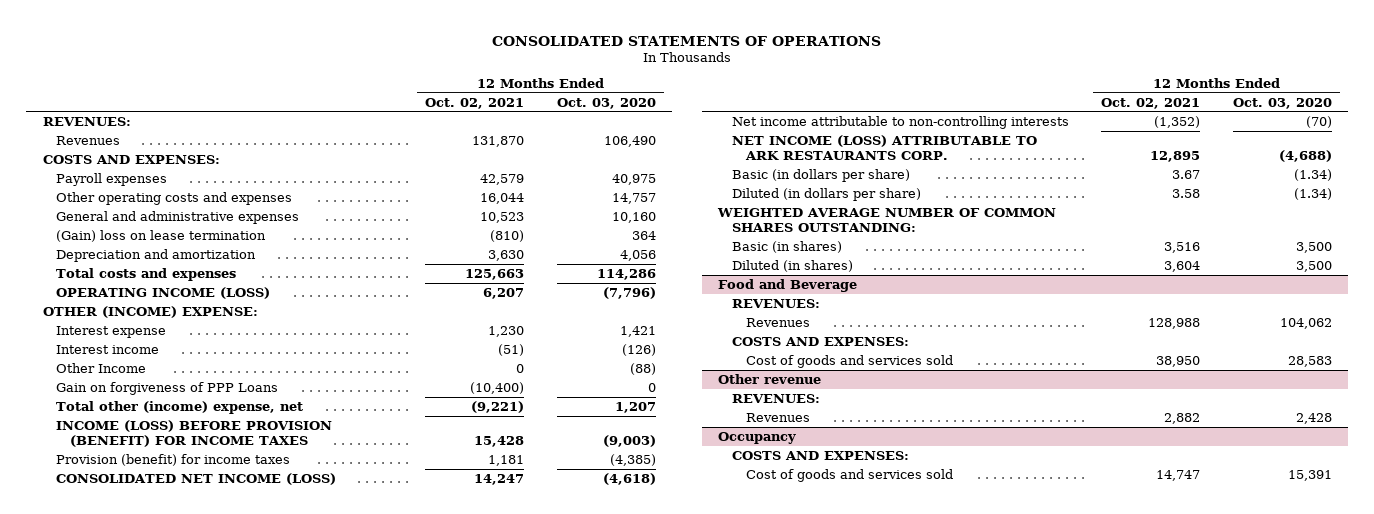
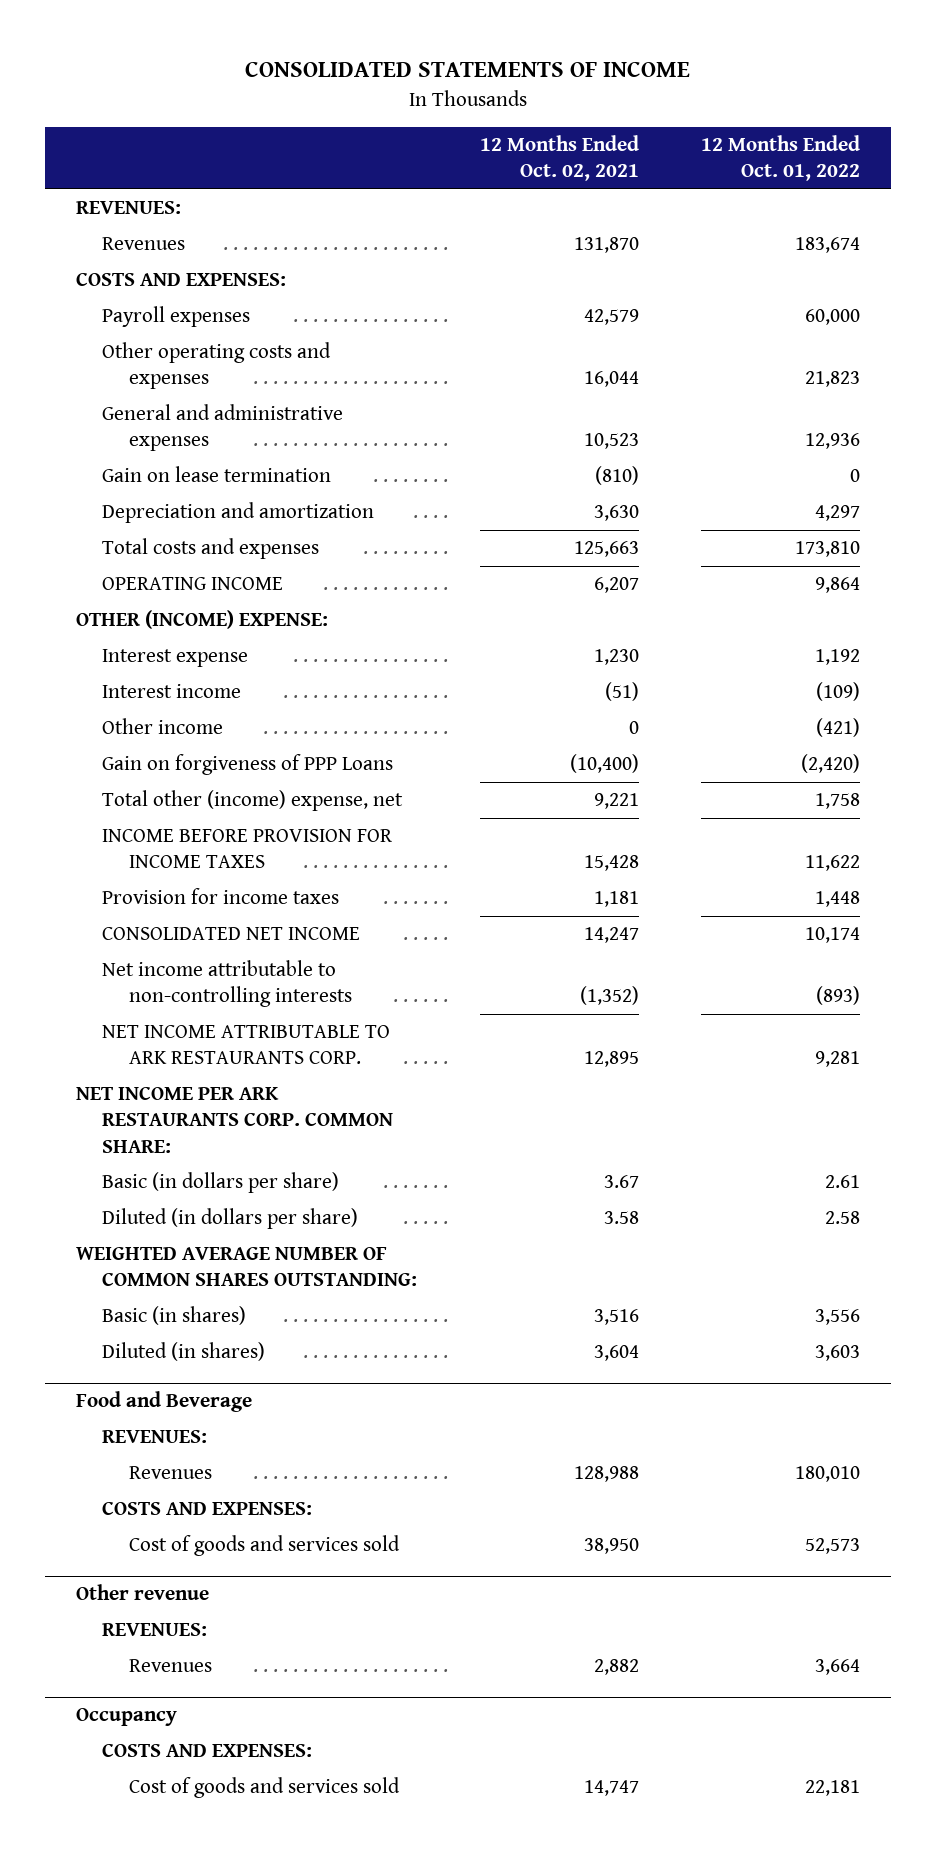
[492,35,882,46] CONSOLIDATED STATEMENTS OF OPERATIONS -> [244,62,690,78] CONSOLIDATED STATEMENTS OF INCOME
[556,97,656,109] Oct. 03, 2020 -> none
none -> [700,135,860,182] 12 Months Ended Oct. 01, 2022
[56,229,267,242] (Gain) loss on lease termination -> [102,466,332,483] Gain on lease termination
[56,286,271,299] OPERATING INCOME (LOSS) -> [102,577,284,591] OPERATING INCOME
[56,362,147,373] Other Income -> [102,718,224,735] Other income
[471,400,525,413] (9,221) -> [593,793,639,810] 9,221
[56,419,333,448] INCOME (LOSS) BEFORE PROVISION (BENEFIT) FOR INCOME TAXES -> [102,829,394,869] INCOME BEFORE PROVISION FOR INCOME TAXES
[56,453,291,466] Provision (benefit) for income taxes -> [102,888,340,905] Provision for income taxes
[56,472,337,485] CONSOLIDATED NET INCOME (LOSS) -> [102,927,361,941] CONSOLIDATED NET INCOME
[732,134,1038,161] NET INCOME (LOSS) ATTRIBUTABLE TO ARK RESTAURANTS CORP. -> [102,1025,391,1065] NET INCOME ATTRIBUTABLE TO ARK RESTAURANTS CORP.
none -> [75,1087,394,1153] NET INCOME PER ARK RESTAURANTS CORP. COMMON SHARE:

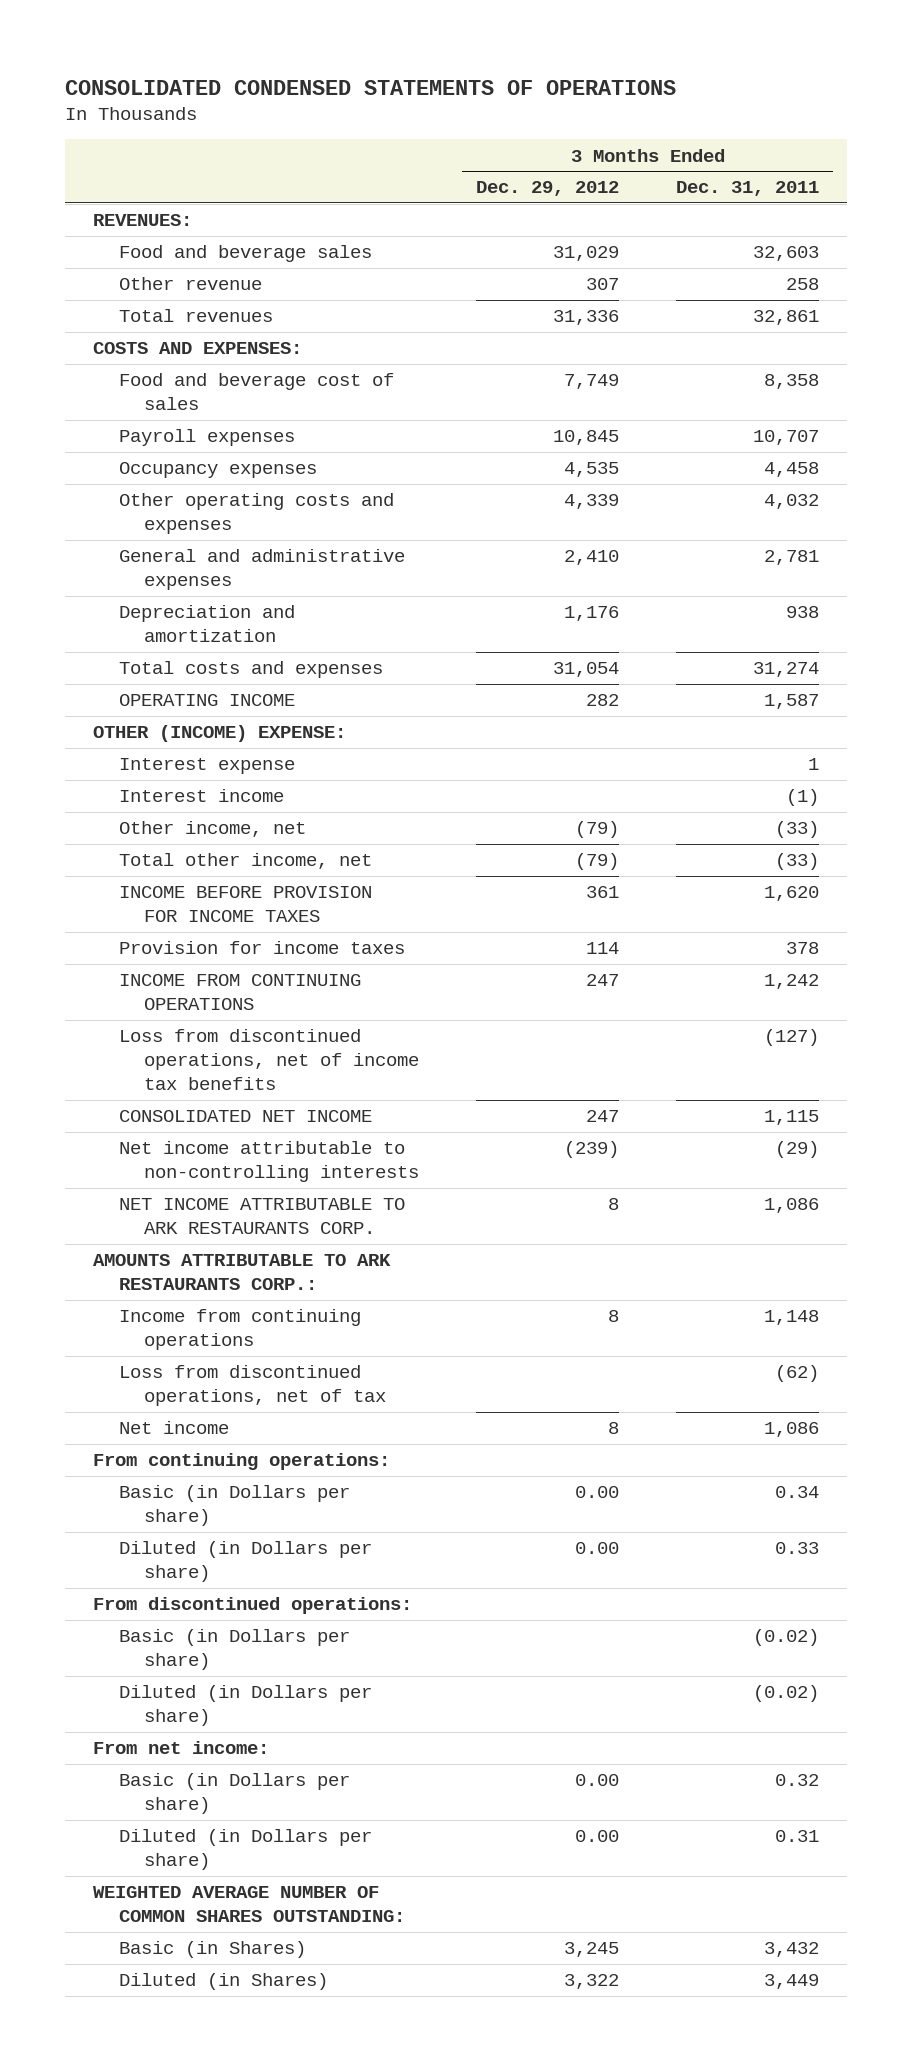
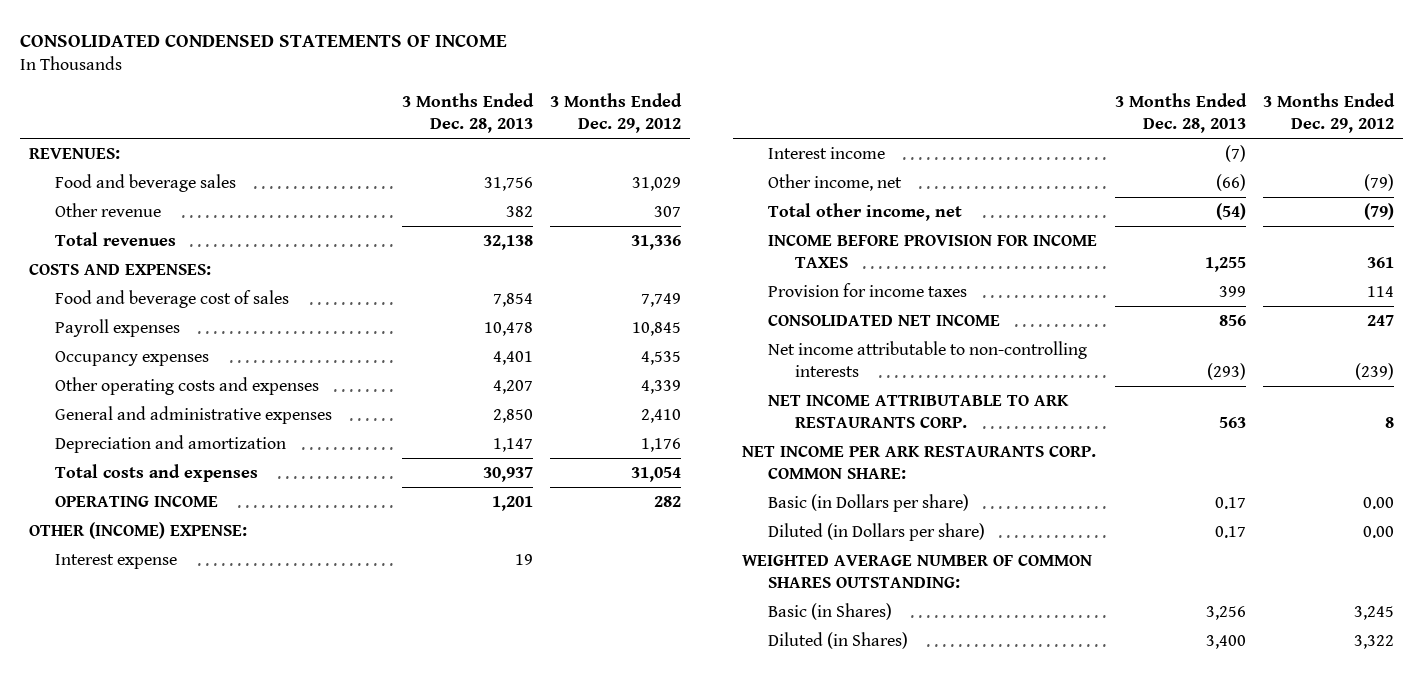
[64,79,676,95] CONSOLIDATED CONDENSED STATEMENTS OF OPERATIONS -> [20,33,508,47] CONSOLIDATED CONDENSED STATEMENTS OF INCOME
[676,181,820,197] Dec. 31, 2011 -> none
none -> [401,93,534,134] 3 Months Ended Dec. 28, 2013
[118,974,361,1011] INCOME FROM CONTINUING OPERATIONS -> none
[118,1029,420,1091] Loss from discontinued operations, net of income tax benefits -> none
[93,1254,392,1291] AMOUNTS ATTRIBUTABLE TO ARK RESTAURANTS CORP.: -> none
[118,1309,361,1351] Income from continuing operations -> none
[118,1365,387,1407] Loss from discontinued operations, net of tax -> none
[118,1421,229,1435] Net income -> none
[93,1453,391,1471] From continuing operations: -> none
[118,1485,350,1527] Basic (in Dollars per share) -> none
[118,1541,372,1583] Diluted (in Dollars per share) -> none
[93,1597,413,1615] From discontinued operations: -> none
[118,1629,350,1671] Basic (in Dollars per share) -> none
[118,1685,372,1727] Diluted (in Dollars per share) -> none
[93,1741,270,1755] From net income: -> none
none -> [741,445,1096,479] NET INCOME PER ARK RESTAURANTS CORP. COMMON SHARE:

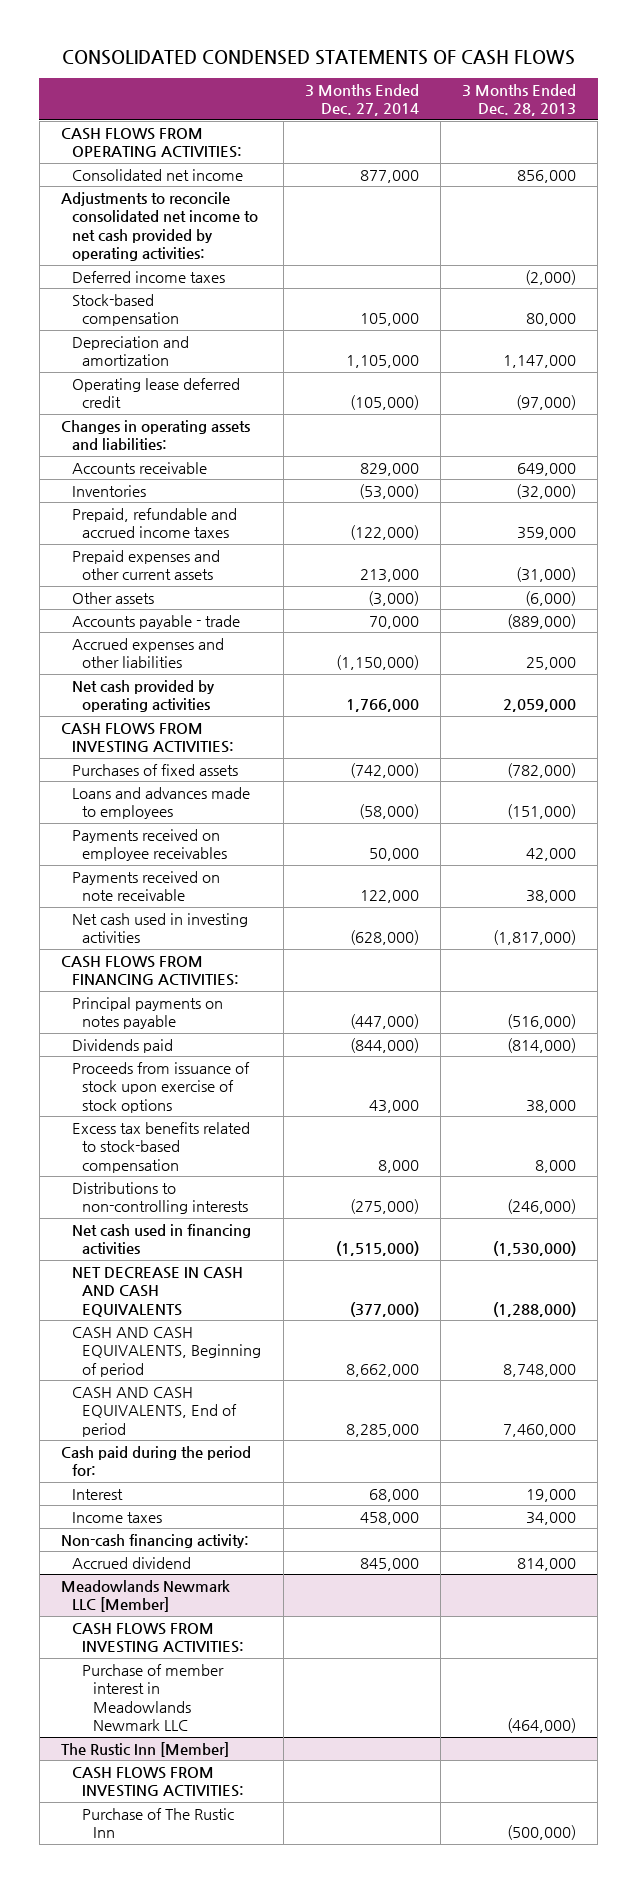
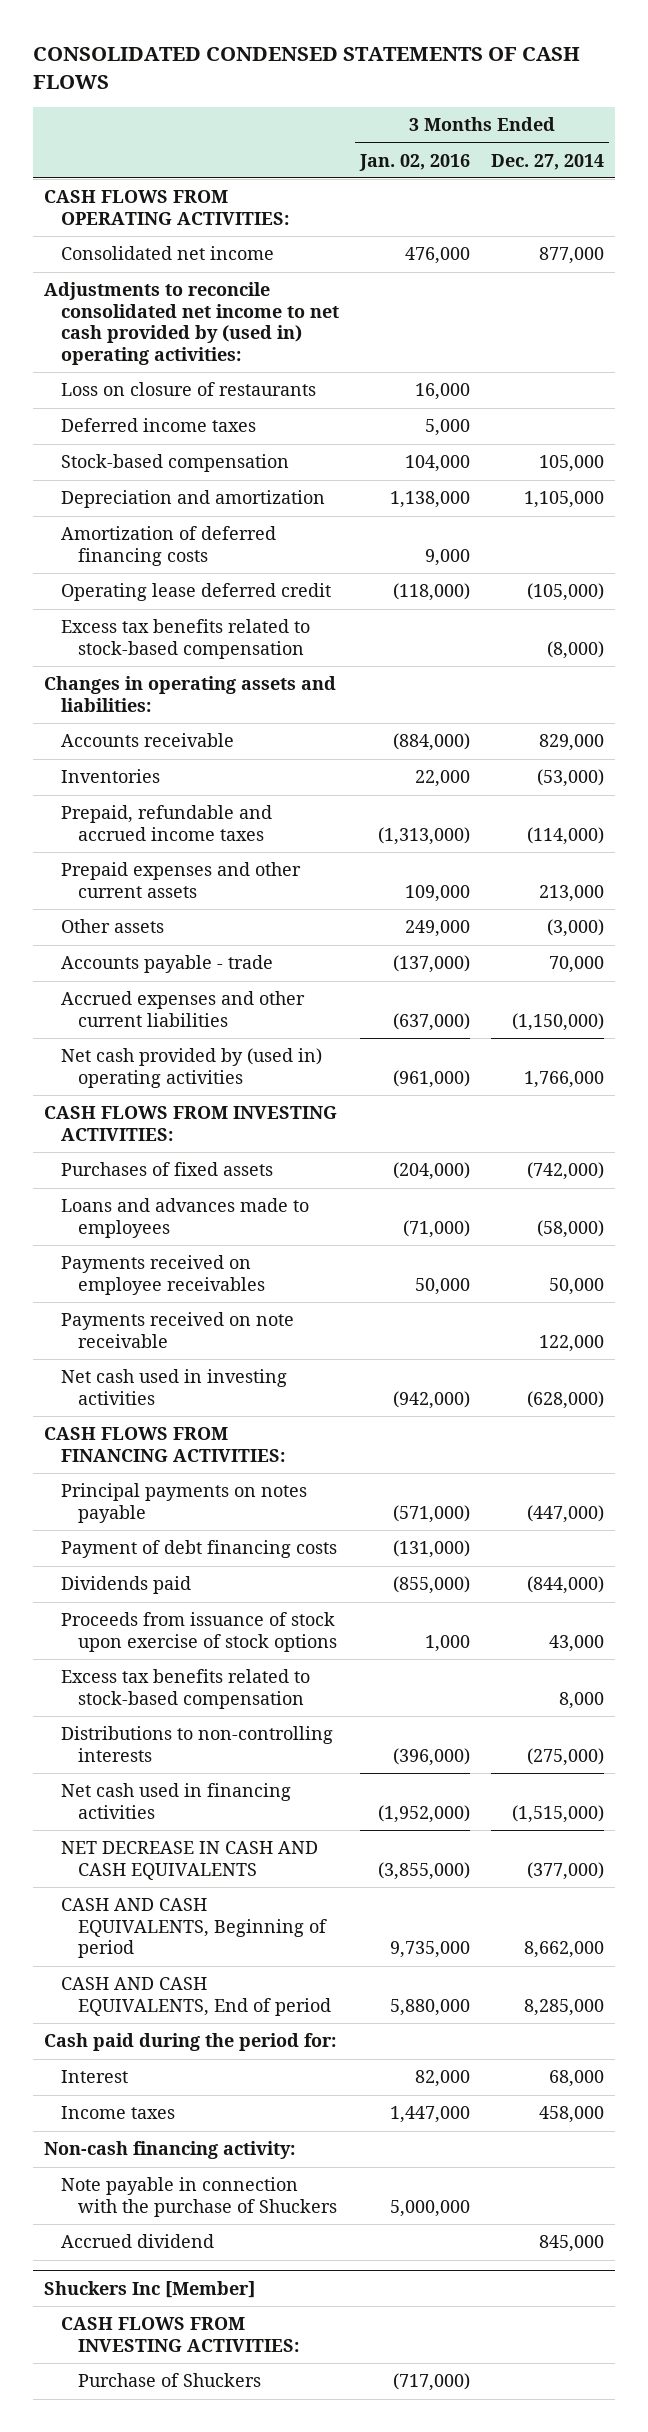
[461,83,576,117] 3 Months Ended Dec. 28, 2013 -> none
none -> [358,153,470,171] Jan. 02, 2016
[60,192,258,262] Adjustments to reconcile consolidated net income to net cash provided by operating activities: -> [43,282,339,366] Adjustments to reconcile consolidated net income to net cash provided by (used in) operating activities:
none -> [60,382,316,397] Loss on closure of restaurants
none -> [60,526,276,566] Amortization of deferred financing costs
none -> [60,619,310,659] Excess tax benefits related to stock-based compensation
[349,525,419,541] (122,000) -> [526,826,604,845] (114,000)
[71,638,224,669] Accrued expenses and other liabilities -> [60,991,305,1027] Accrued expenses and other current liabilities
[71,680,215,713] Net cash provided by operating activities -> [60,1048,322,1088] Net cash provided by (used in) operating activities
none -> [60,1540,337,1559] Payment of debt financing costs
none -> [60,2177,337,2217] Note payable in connection with the purchase of Shuckers
[60,1580,230,1613] Meadowlands Newmark LLC [Member] -> none
[71,1623,245,1654] CASH FLOWS FROM INVESTING ACTIVITIES: -> none
[82,1664,225,1732] Purchase of member interest in Meadowlands Newmark LLC -> none
[60,1742,229,1758] The Rustic Inn [Member] -> none
none -> [43,2281,255,2299] Shuckers Inc [Member]
[82,1808,235,1839] Purchase of The Rustic Inn -> [77,2373,261,2388] Purchase of Shuckers

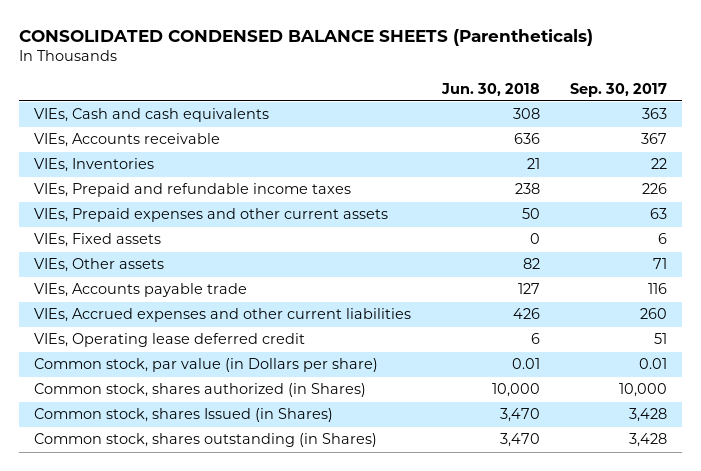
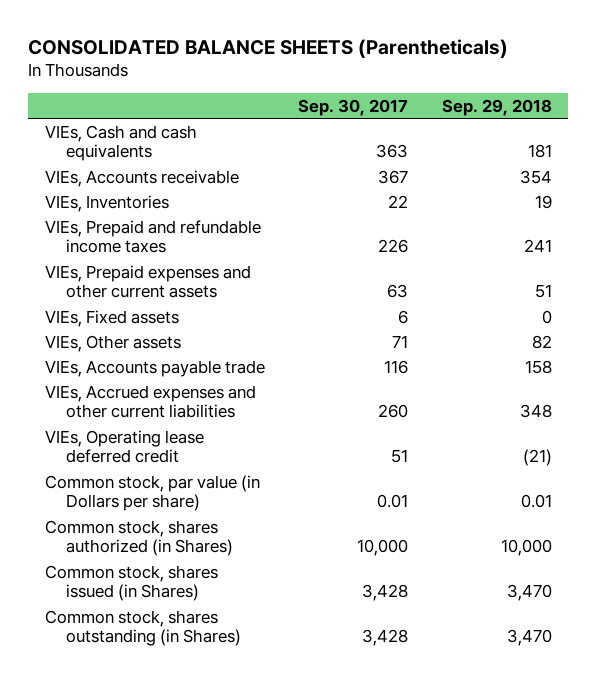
[18,28,593,46] CONSOLIDATED CONDENSED BALANCE SHEETS (Parentheticals) -> [27,38,508,58] CONSOLIDATED BALANCE SHEETS (Parentheticals)
[440,82,540,96] Jun. 30, 2018 -> none
none -> [441,98,552,116] Sep. 29, 2018
[34,408,334,423] Common stock, shares Issued (in Shares) -> [44,564,218,601] Common stock, shares issued (in Shares)

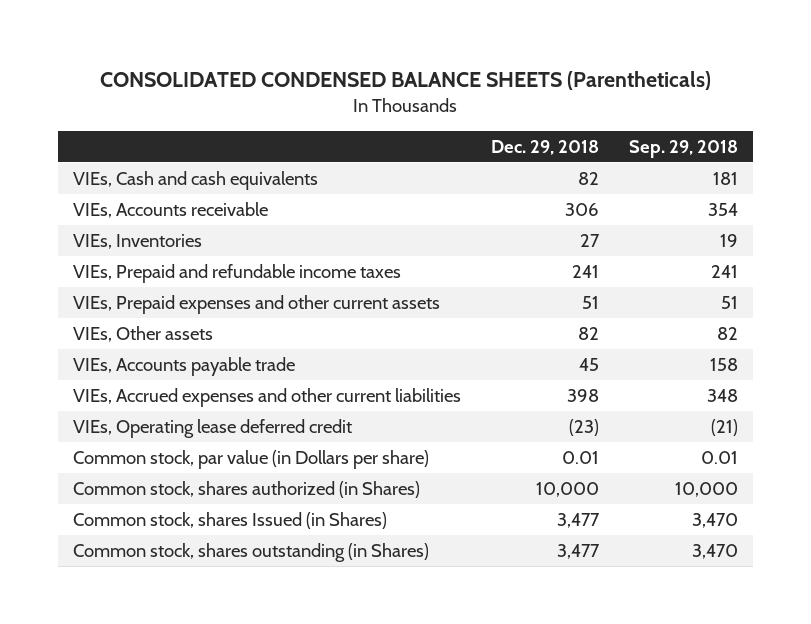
[27,38,508,58] CONSOLIDATED BALANCE SHEETS (Parentheticals) -> [100,70,712,90] CONSOLIDATED CONDENSED BALANCE SHEETS (Parentheticals)
[298,98,409,116] Sep. 30, 2017 -> none
none -> [490,139,599,155] Dec. 29, 2018
[44,309,179,327] VIEs, Fixed assets -> none
[44,564,218,601] Common stock, shares issued (in Shares) -> [72,512,387,530] Common stock, shares Issued (in Shares)

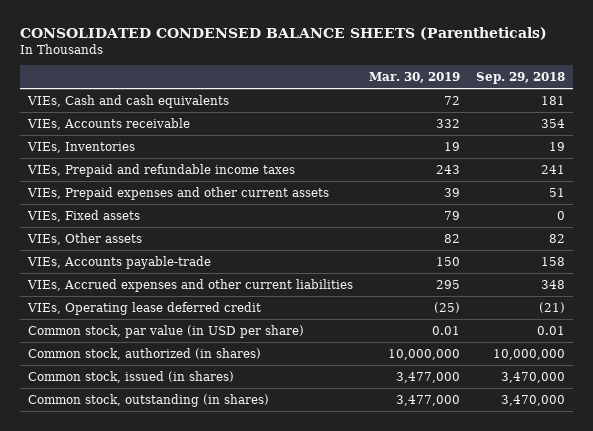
[490,139,599,155] Dec. 29, 2018 -> none
none -> [368,71,460,83] Mar. 30, 2019
none -> [26,209,140,222] VIEs, Fixed assets
[72,357,295,377] VIEs, Accounts payable trade -> [26,255,211,269] VIEs, Accounts payable-trade
[72,450,429,470] Common stock, par value (in Dollars per share) -> [27,324,304,338] Common stock, par value (in USD per share)
[72,481,420,499] Common stock, shares authorized (in Shares) -> [27,347,261,360] Common stock, authorized (in shares)
[674,482,738,498] 10,000 -> [492,348,565,360] 10,000,000
[72,512,387,530] Common stock, shares Issued (in Shares) -> [27,370,234,383] Common stock, issued (in shares)
[691,513,738,529] 3,470 -> [500,371,565,383] 3,470,000
[72,543,429,563] Common stock, shares outstanding (in Shares) -> [27,393,269,407] Common stock, outstanding (in shares)
[691,544,738,560] 3,470 -> [500,394,565,406] 3,470,000

